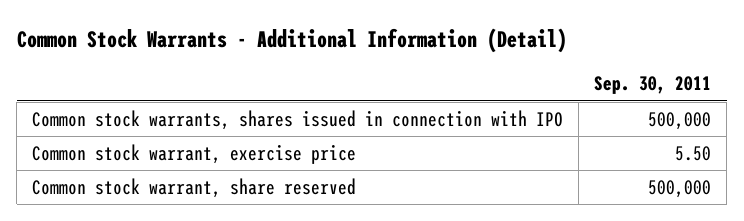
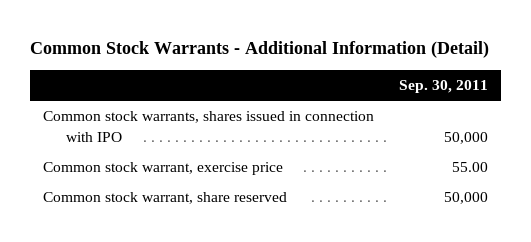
[648,111,712,130] 500,000 -> [444,131,489,144] 50,000
[675,145,712,161] 5.50 -> [452,162,489,173] 55.00
[648,179,712,198] 500,000 -> [444,192,489,205] 50,000

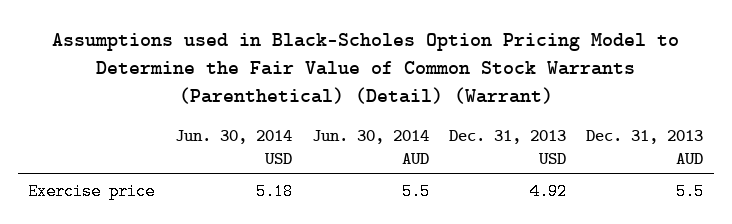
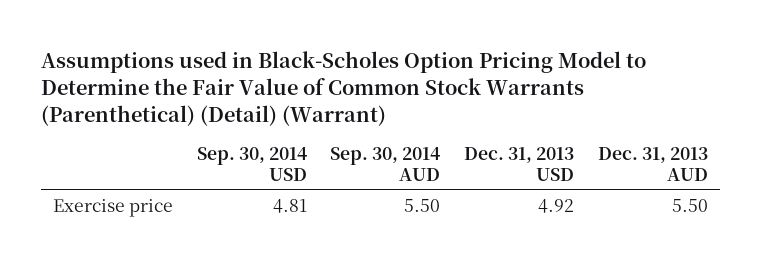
[174,129,292,164] Jun. 30, 2014 USD -> none
[311,129,429,164] Jun. 30, 2014 AUD -> none
none -> [196,147,307,182] Sep. 30, 2014 USD
none -> [330,147,441,182] Sep. 30, 2014 AUD
[676,182,705,200] 5.5 -> [672,199,709,213] 5.50

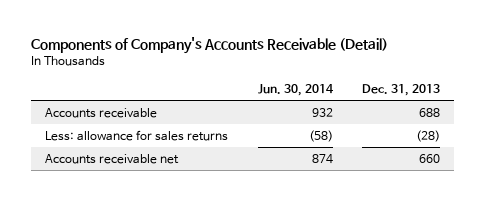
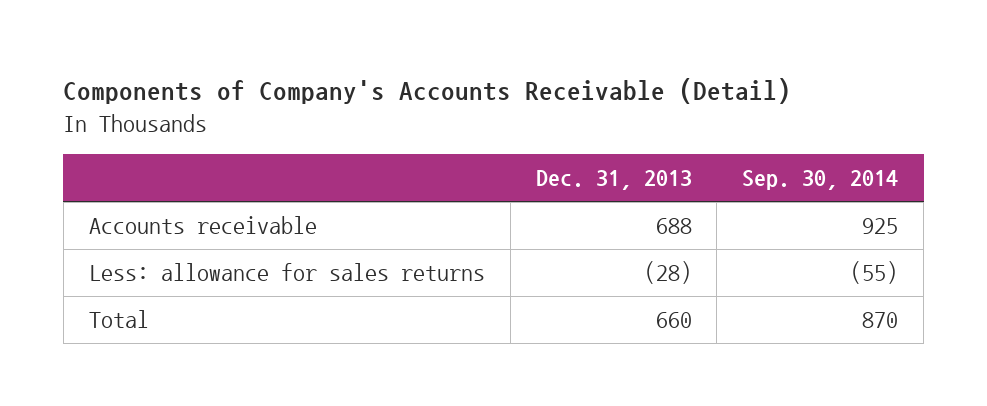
[257,83,334,96] Jun. 30, 2014 -> none
none -> [742,170,899,191] Sep. 30, 2014
[45,153,180,164] Accounts receivable net -> [88,310,149,329] Total

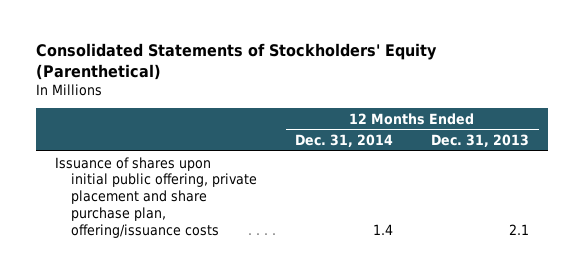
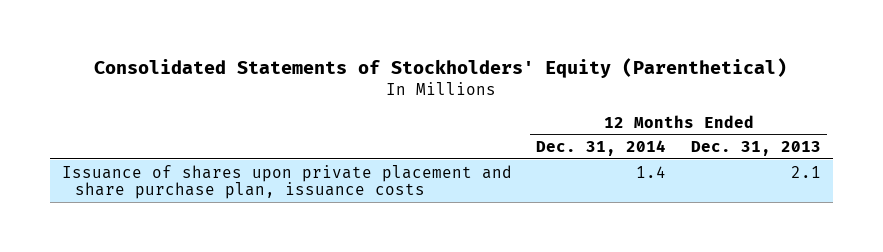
[54,156,258,238] Issuance of shares upon initial public offering, private placement and share purchase plan, offering/issuance costs -> [61,164,512,200] Issuance of shares upon private placement and share purchase plan, issuance costs

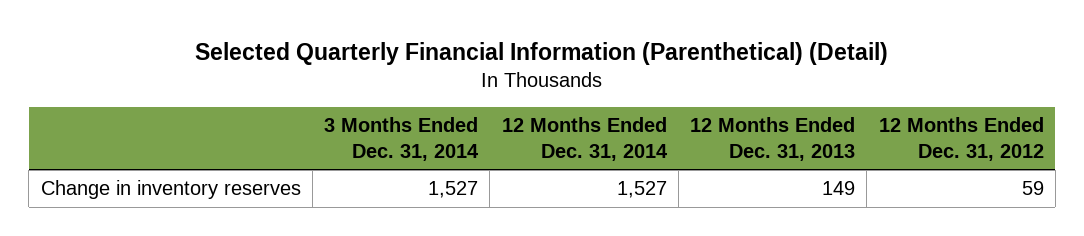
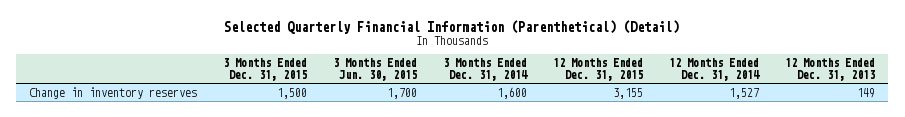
[878,117,1044,161] 12 Months Ended Dec. 31, 2012 -> none
none -> [223,58,308,82] 3 Months Ended Dec. 31, 2015
none -> [333,58,418,82] 3 Months Ended Jun. 30, 2015
none -> [553,58,644,82] 12 Months Ended Dec. 31, 2015
[428,181,479,199] 1,527 -> [497,86,528,99] 1,600

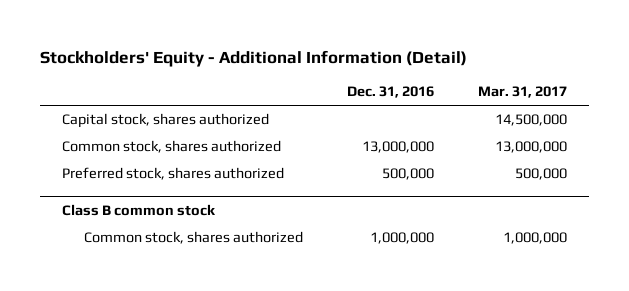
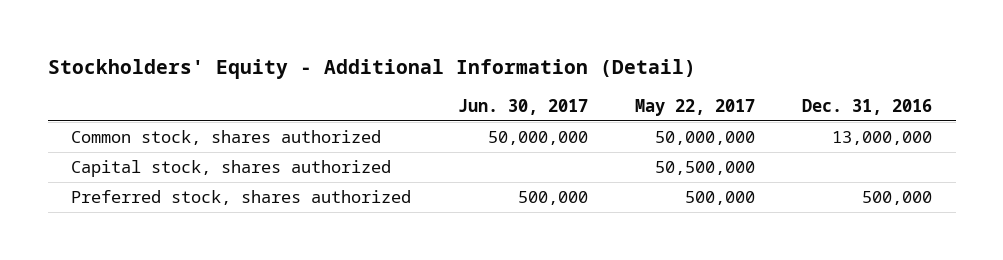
[477,86,567,99] Mar. 31, 2017 -> none
none -> [458,98,589,115] Jun. 30, 2017
none -> [635,98,756,116] May 22, 2017
[62,113,270,129] Capital stock, shares authorized -> [71,159,392,177] Capital stock, shares authorized
[62,203,217,216] Class B common stock -> none
[83,231,303,245] Common stock, shares authorized -> none

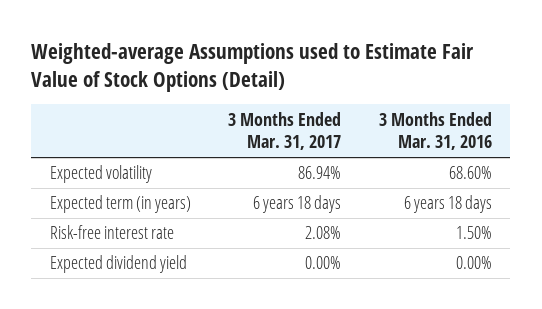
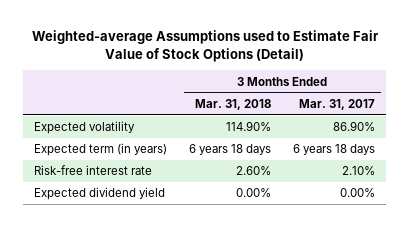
[378,111,492,151] 3 Months Ended Mar. 31, 2016 -> none
none -> [195,98,272,110] Mar. 31, 2018
[298,166,342,180] 86.94% -> [333,121,376,132] 86.90%
[305,226,342,240] 2.08% -> [342,166,376,176] 2.10%

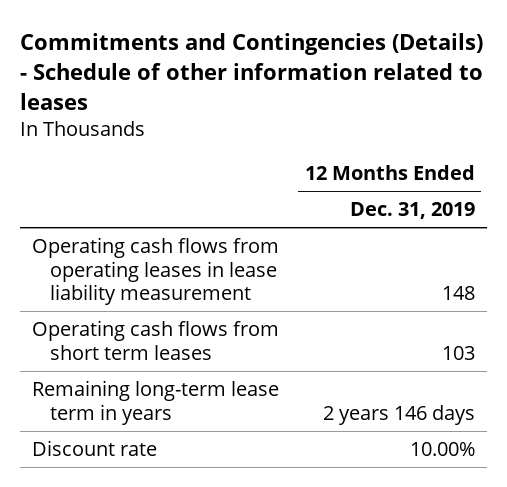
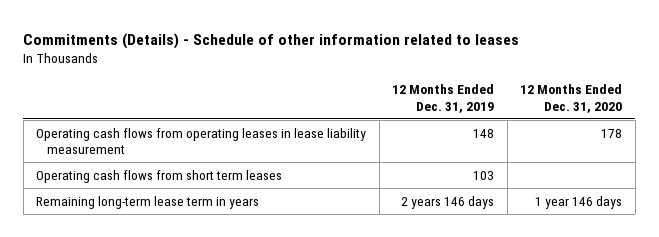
[19,32,483,110] Commitments and Contingencies (Details) - Schedule of other information related to leases -> [23,32,520,49] Commitments (Details) - Schedule of other information related to leases
none -> [520,83,623,113] 12 Months Ended Dec. 31, 2020
[32,439,158,456] Discount rate -> none

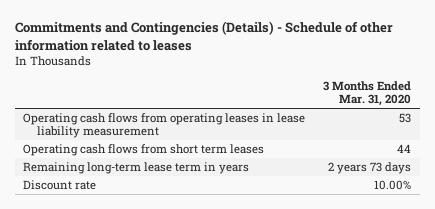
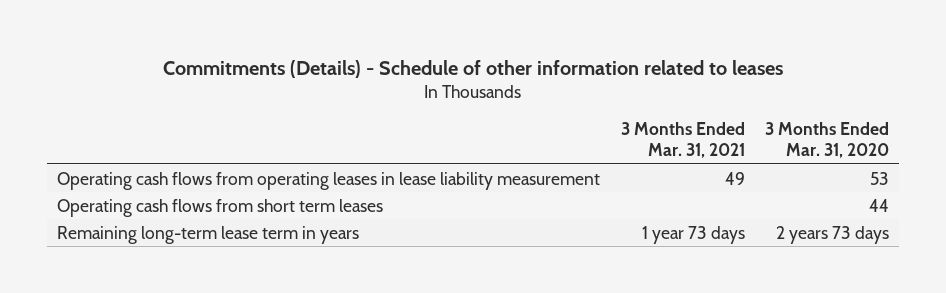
[14,21,393,52] Commitments and Contingencies (Details) - Schedule of other information related to leases -> [163,59,784,78] Commitments (Details) - Schedule of other information related to leases
none -> [620,122,745,159] 3 Months Ended Mar. 31, 2021
[23,180,97,191] Discount rate -> none

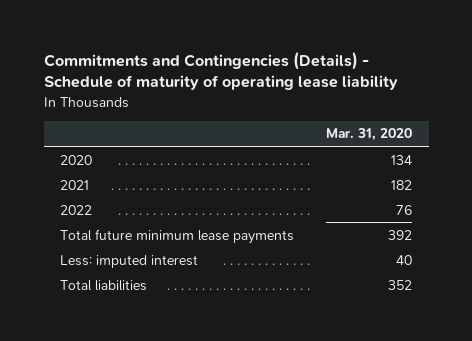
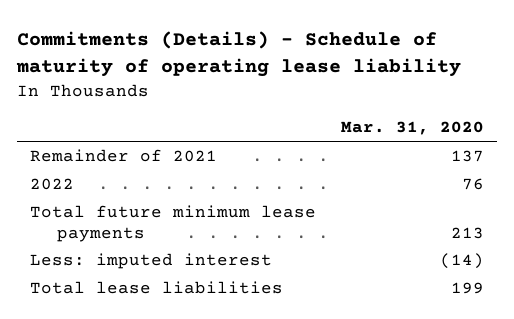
[43,51,398,91] Commitments and Contingencies (Details) - Schedule of maturity of operating lease liability -> [16,30,462,77] Commitments (Details) - Schedule of maturity of operating lease liability
[59,154,92,165] 2020 -> none
[59,179,89,190] 2021 -> none
none -> [29,149,217,163] Remainder of 2021
[388,229,413,240] 392 -> [451,226,485,239] 213
[396,254,413,265] 40 -> [440,253,485,270] (14)
[59,279,147,291] Total liabilities -> [29,281,283,295] Total lease liabilities
[388,279,413,290] 352 -> [451,282,485,295] 199

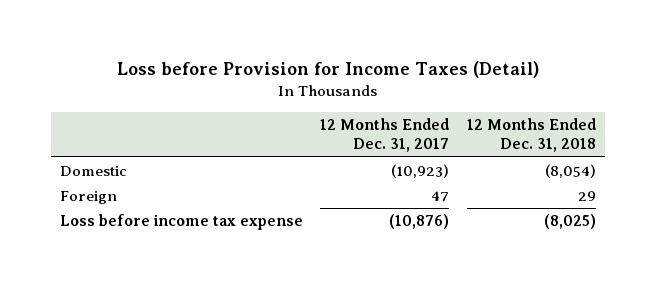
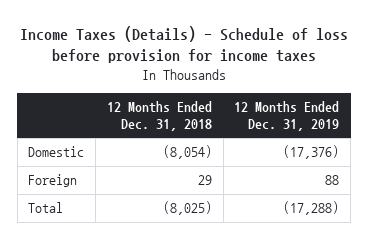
[116,61,539,79] Loss before Provision for Income Taxes (Detail) -> [19,25,348,64] Income Taxes (Details) - Schedule of loss before provision for income taxes
[320,117,450,153] 12 Months Ended Dec. 31, 2017 -> none
none -> [234,100,340,131] 12 Months Ended Dec. 31, 2019
[59,214,303,231] Loss before income tax expense -> [28,202,64,214] Total

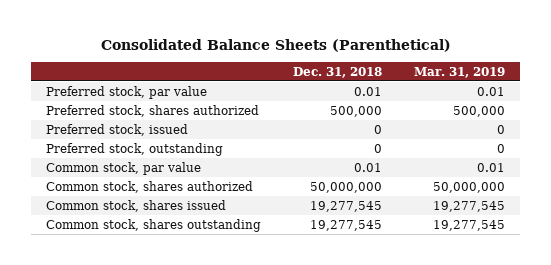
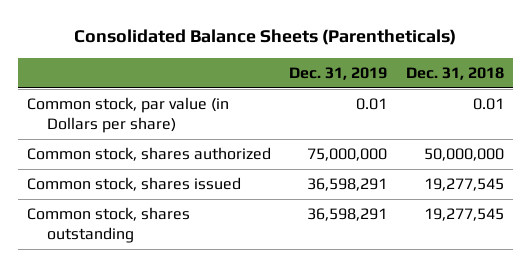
[100,38,451,52] Consolidated Balance Sheets (Parenthetical) -> [74,29,457,46] Consolidated Balance Sheets (Parentheticals)
[413,66,505,78] Mar. 31, 2019 -> none
none -> [289,67,388,81] Dec. 31, 2019
[46,85,208,99] Preferred stock, par value -> none
[46,104,260,117] Preferred stock, shares authorized -> none
[46,123,189,136] Preferred stock, issued -> none
[46,142,224,156] Preferred stock, outstanding -> none
[46,161,202,175] Common stock, par value -> [26,97,229,134] Common stock, par value (in Dollars per share)

